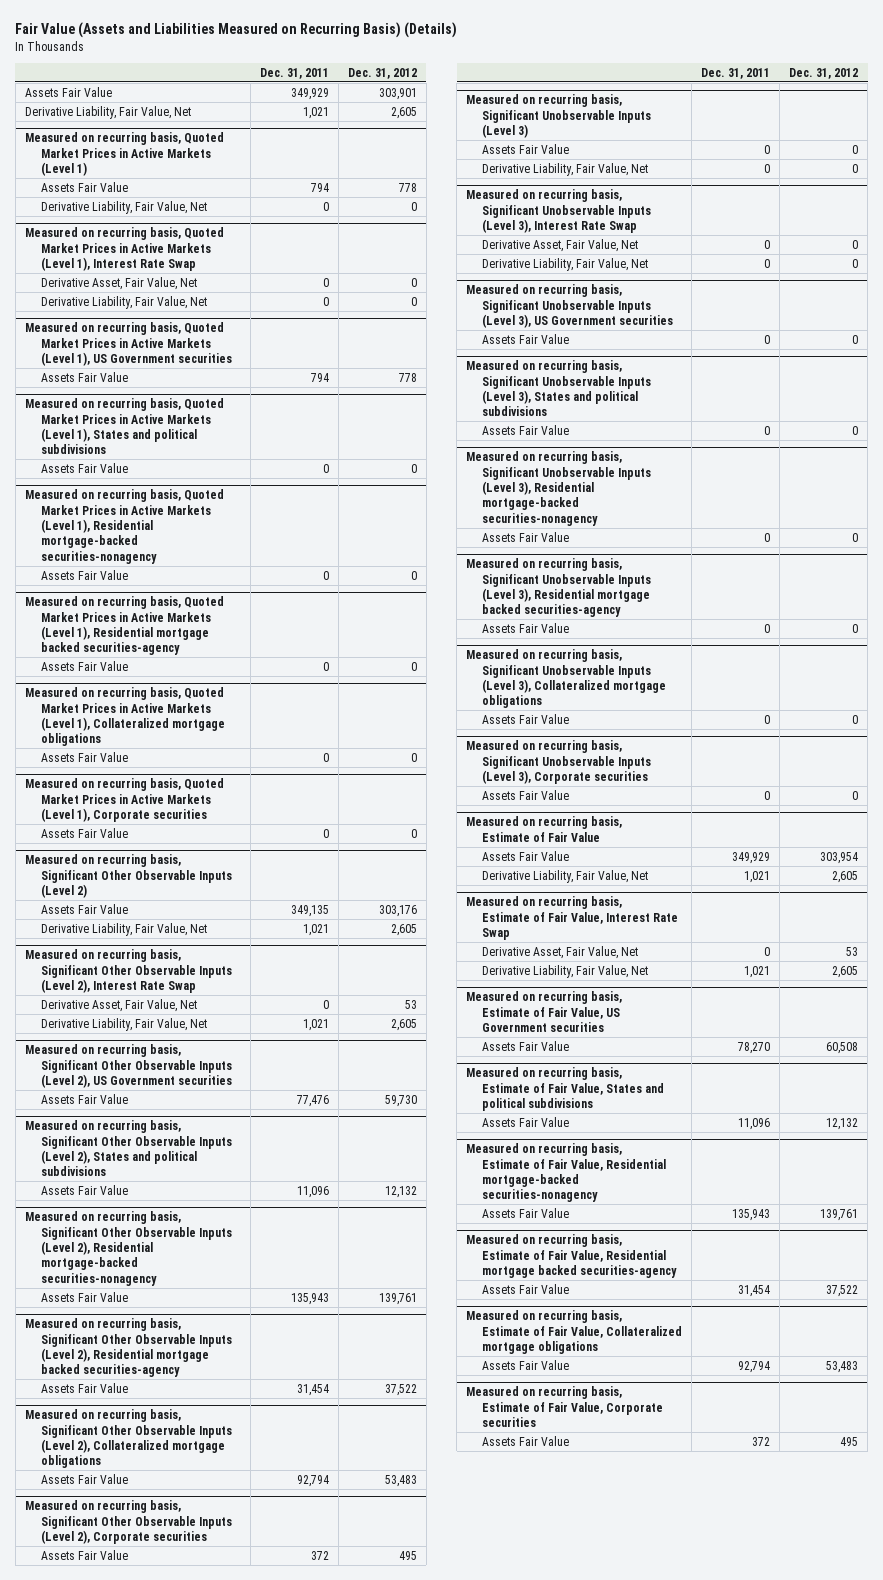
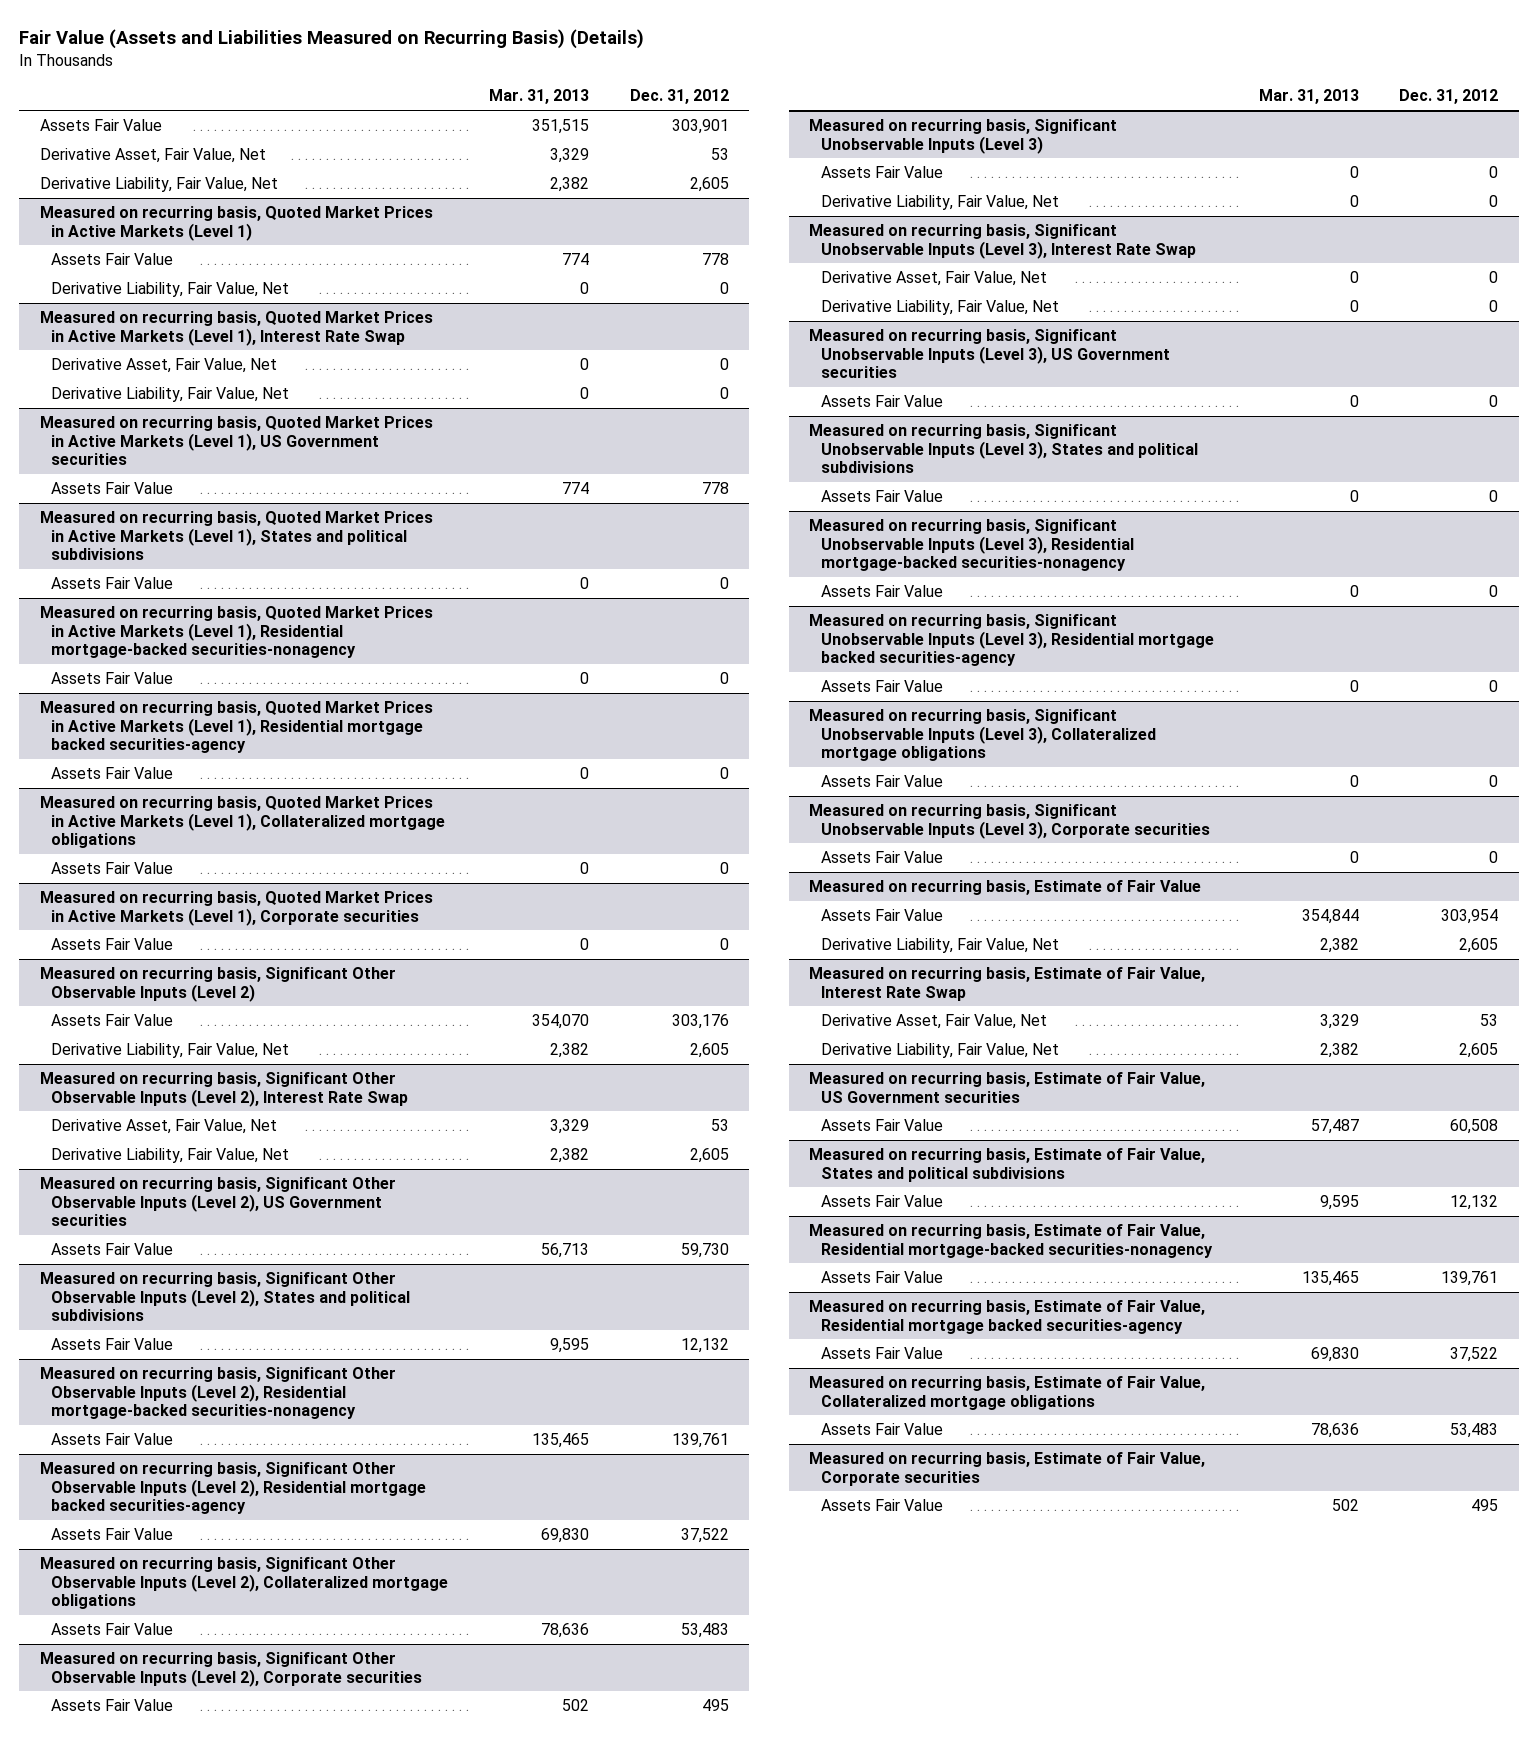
[259,67,329,79] Dec. 31, 2011 -> none
none -> [489,89,590,105] Mar. 31, 2013
none -> [39,147,266,163] Derivative Asset, Fair Value, Net

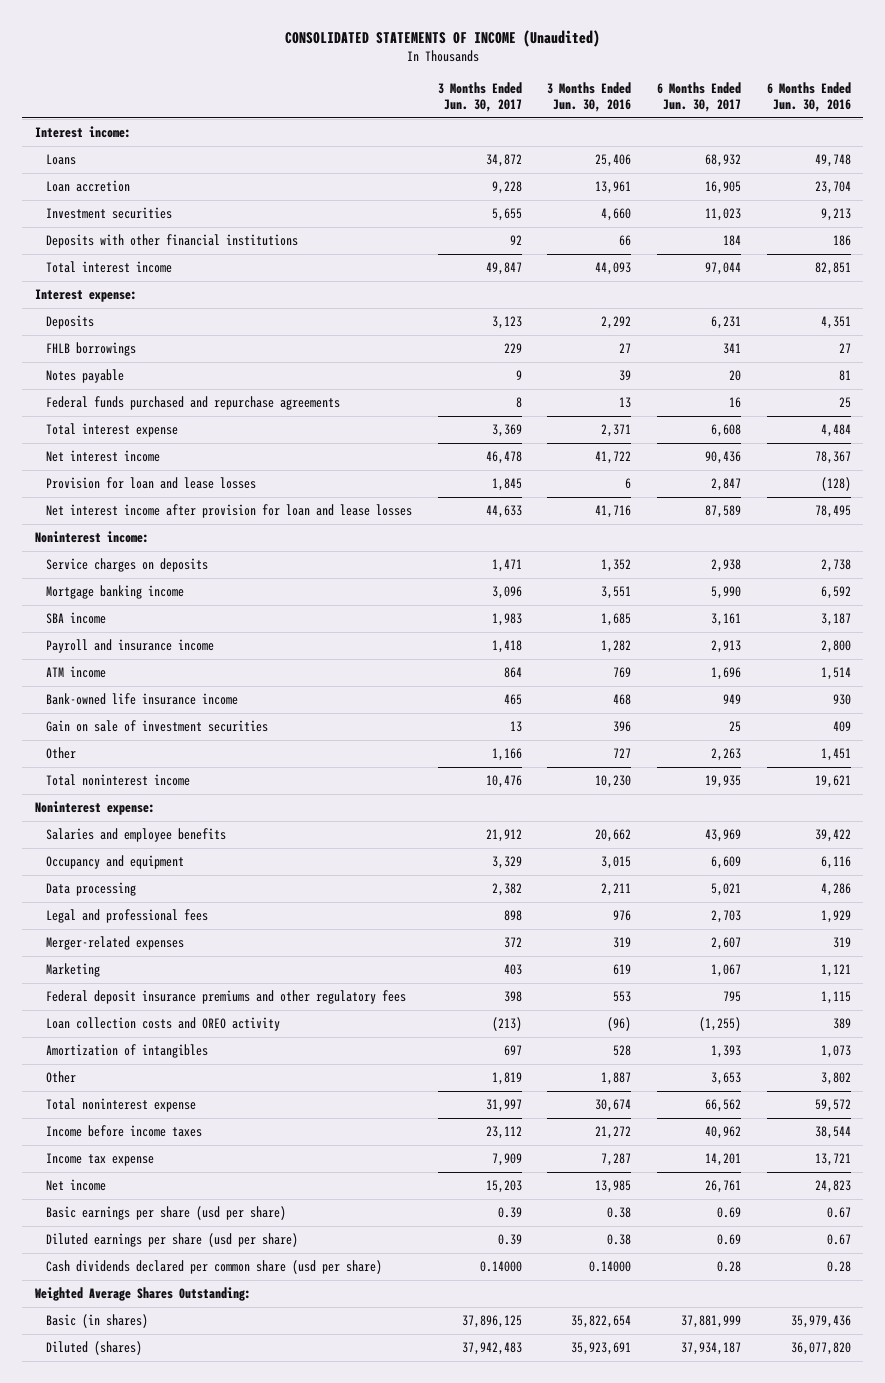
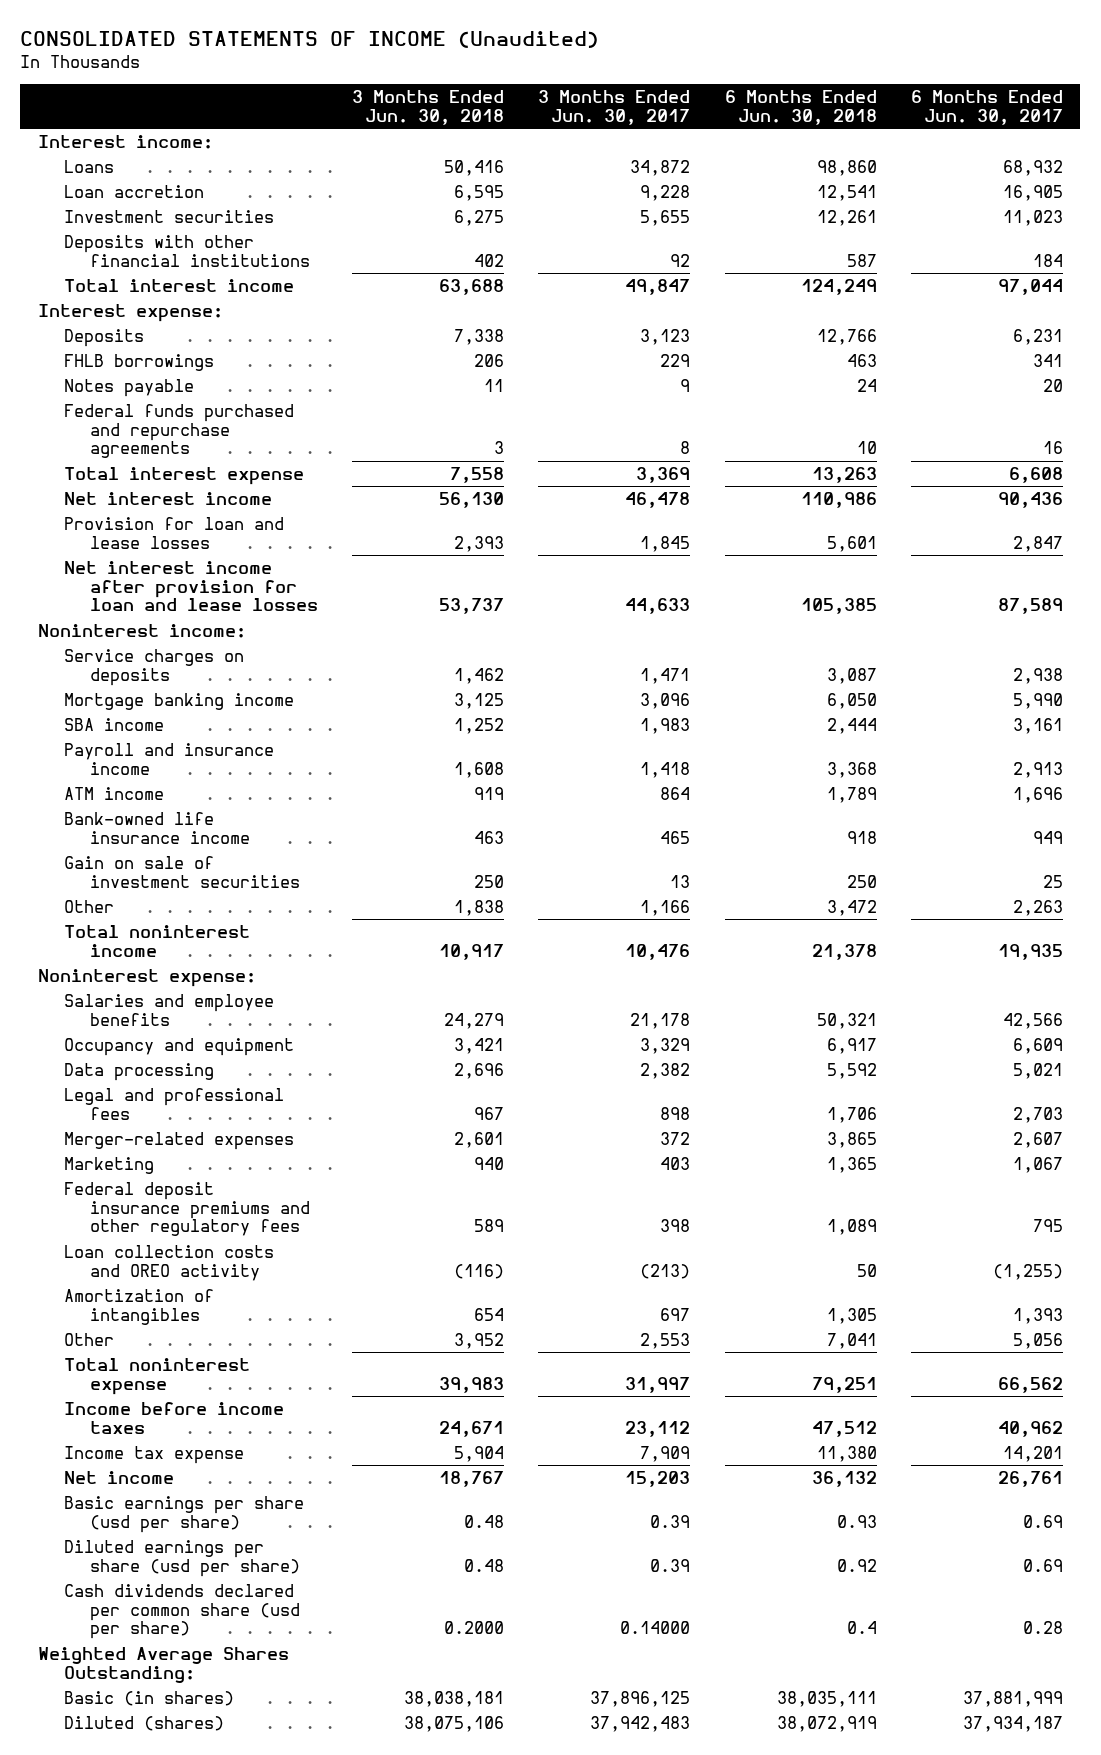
[547,81,632,113] 3 Months Ended Jun. 30, 2016 -> none
[766,81,851,113] 6 Months Ended Jun. 30, 2016 -> none
none -> [352,90,505,125] 3 Months Ended Jun. 30, 2018
none -> [724,90,877,125] 6 Months Ended Jun. 30, 2018
[485,829,522,843] 21,912 -> [630,1012,691,1029] 21,178
[704,829,741,843] 43,969 -> [1003,1012,1064,1029] 42,566
[491,1072,522,1086] 1,819 -> [640,1332,691,1349] 2,553
[710,1072,741,1086] 3,653 -> [1013,1332,1064,1349] 5,056

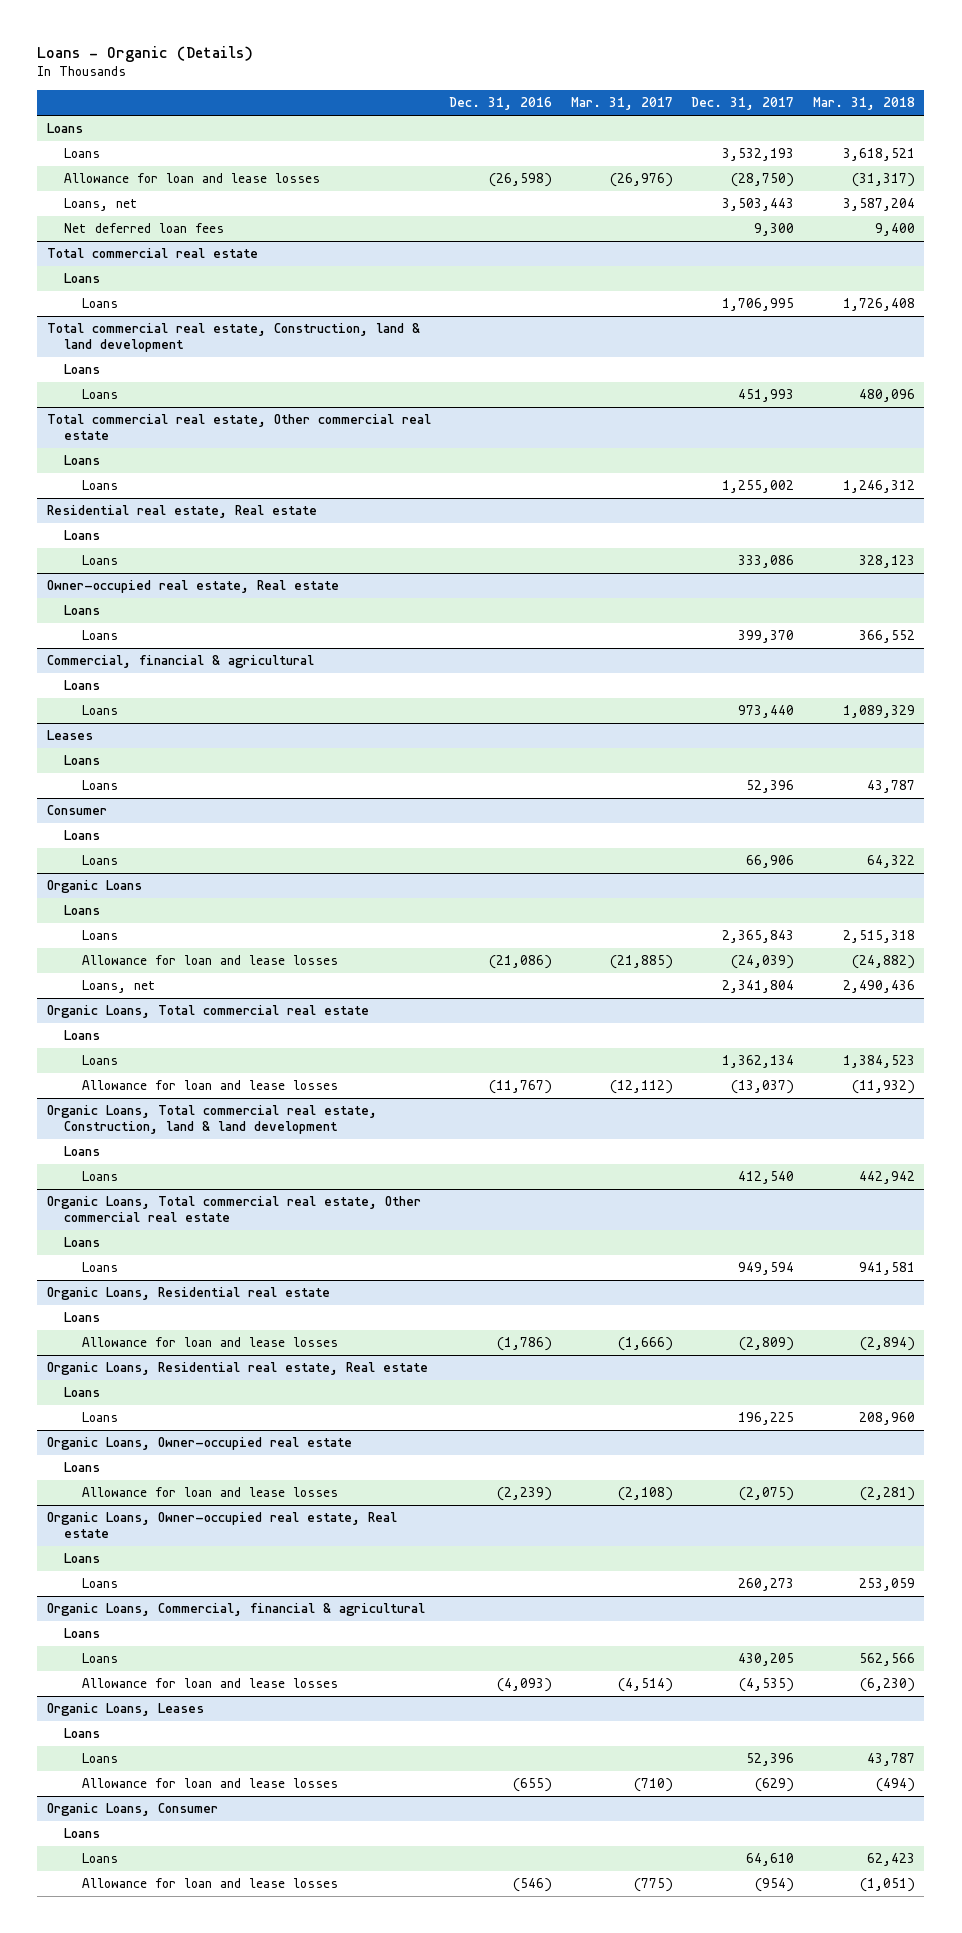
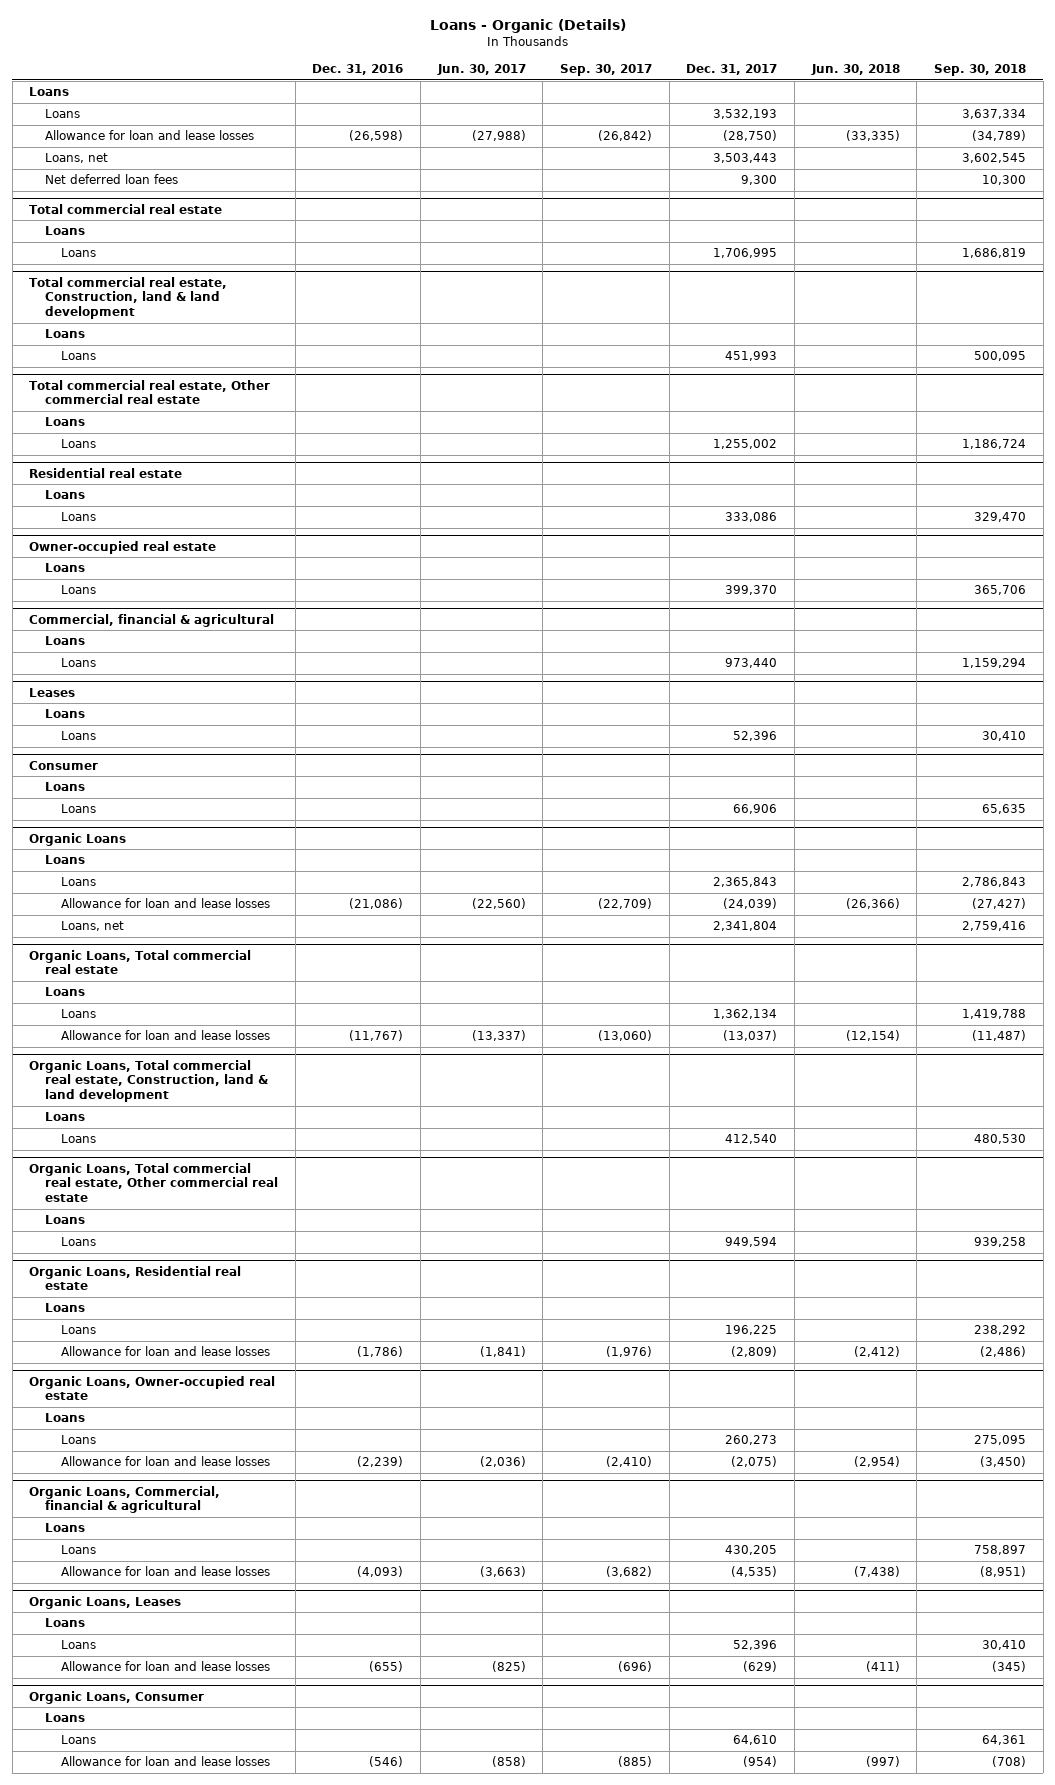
[570,97,673,111] Mar. 31, 2017 -> none
[813,97,916,111] Mar. 31, 2018 -> none
none -> [436,64,526,76] Jun. 30, 2017
none -> [559,64,652,77] Sep. 30, 2017
none -> [810,64,900,76] Jun. 30, 2018
none -> [933,64,1026,77] Sep. 30, 2018
[46,505,317,519] Residential real estate, Real estate -> [29,467,183,478] Residential real estate
[46,580,339,594] Owner-occupied real estate, Real estate -> [29,540,217,554] Owner-occupied real estate
[46,1362,428,1376] Organic Loans, Residential real estate, Real estate -> none
[64,1387,101,1398] Loans -> none
[82,1337,339,1348] Allowance for loan and lease losses -> [60,1346,270,1357] Allowance for loan and lease losses
[46,1512,397,1539] Organic Loans, Owner-occupied real estate, Real estate -> none
[64,1553,101,1564] Loans -> none
[82,1487,339,1498] Allowance for loan and lease losses -> [60,1456,270,1467] Allowance for loan and lease losses

